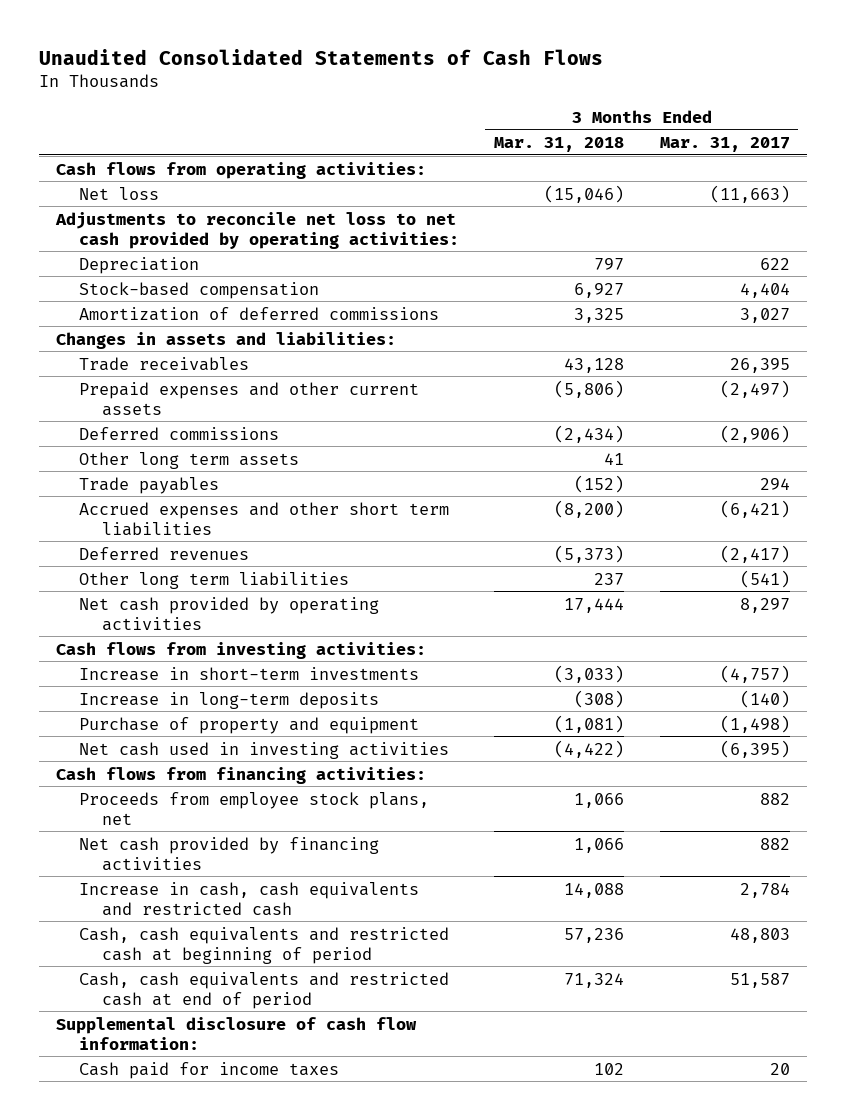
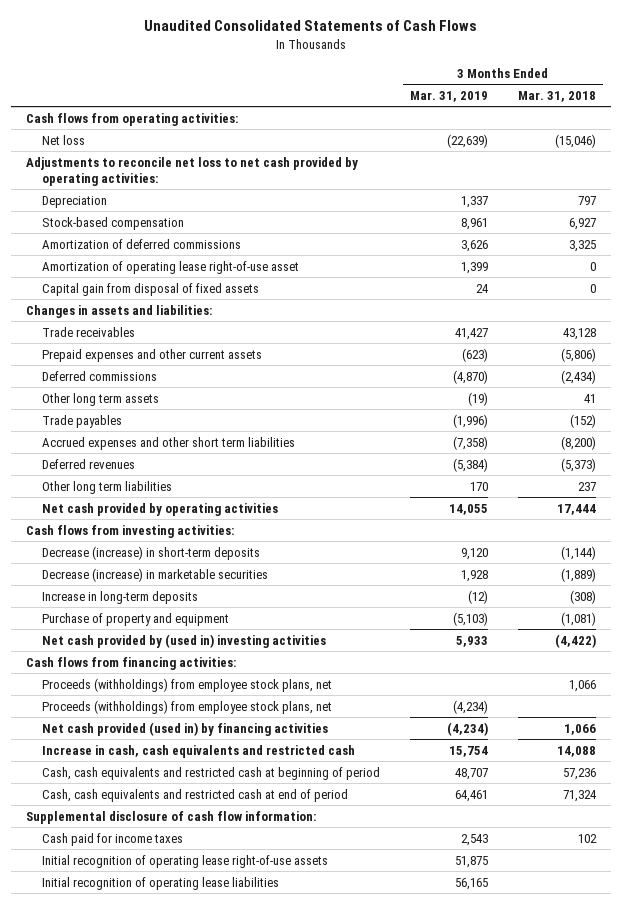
[659,136,790,152] Mar. 31, 2017 -> none
none -> [410,90,489,102] Mar. 31, 2019
none -> [42,260,300,274] Amortization of operating lease right-of-use asset
none -> [42,282,260,296] Capital gain from disposal of fixed assets
[79,666,420,681] Increase in short-term investments -> [42,545,261,560] Decrease (increase) in short-term deposits
[554,664,625,683] (3,033) -> [560,545,596,560] (1,144)
none -> [42,567,269,582] Decrease (increase) in marketable securities
[79,741,450,759] Net cash used in investing activities -> [42,633,327,648] Net cash provided by (used in) investing activities
[79,791,430,825] Proceeds from employee stock plans, net -> [42,677,333,692] Proceeds (withholdings) from employee stock plans, net
none -> [42,699,333,714] Proceeds (withholdings) from employee stock plans, net
[79,836,380,871] Net cash provided by financing activities -> [42,721,329,736] Net cash provided (used in) by financing activities
none -> [42,854,329,868] Initial recognition of operating lease right-of-use assets
none -> [42,876,280,890] Initial recognition of operating lease liabilities

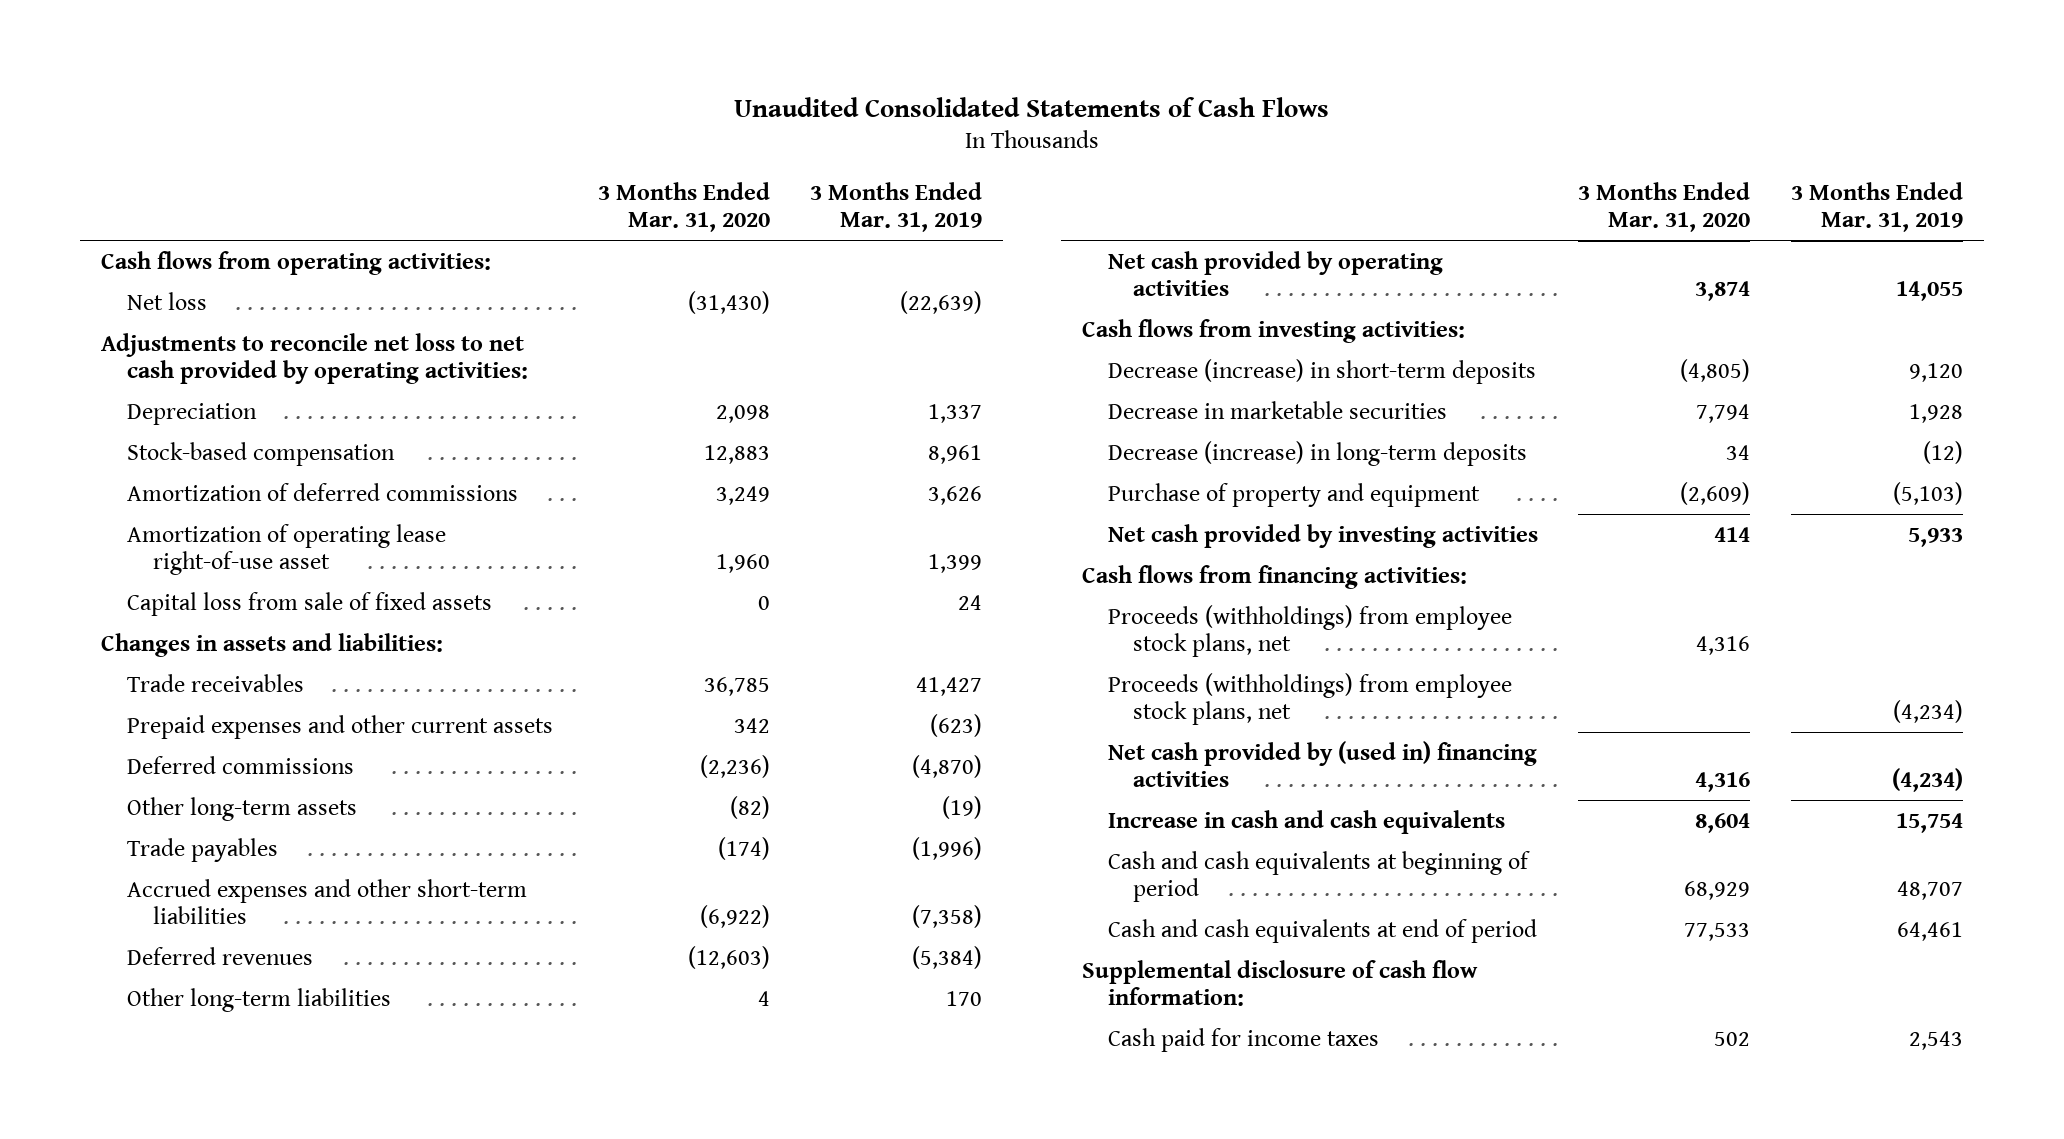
[517,90,596,102] Mar. 31, 2018 -> none
none -> [597,181,770,233] 3 Months Ended Mar. 31, 2020
[42,282,260,296] Capital gain from disposal of fixed assets -> [126,591,492,616] Capital loss from sale of fixed assets
[42,392,160,406] Other long term assets -> [126,796,357,821] Other long-term assets
[42,436,296,450] Accrued expenses and other short term liabilities -> [126,878,527,925] Accrued expenses and other short-term liabilities
[42,480,173,494] Other long term liabilities -> [126,987,391,1012] Other long-term liabilities
[42,567,269,582] Decrease (increase) in marketable securities -> [1107,400,1447,419] Decrease in marketable securities
[42,590,199,604] Increase in long-term deposits -> [1107,440,1527,466] Decrease (increase) in long-term deposits
[42,633,327,648] Net cash provided by (used in) investing activities -> [1107,523,1538,548] Net cash provided by investing activities
[42,721,329,736] Net cash provided (used in) by financing activities -> [1107,740,1537,788] Net cash provided by (used in) financing activities
[42,744,356,758] Increase in cash, cash equivalents and restricted cash -> [1107,809,1505,834] Increase in cash and cash equivalents
[42,766,381,780] Cash, cash equivalents and restricted cash at beginning of period -> [1107,850,1530,903] Cash and cash equivalents at beginning of period
[42,788,349,802] Cash, cash equivalents and restricted cash at end of period -> [1107,918,1537,943] Cash and cash equivalents at end of period
[42,854,329,868] Initial recognition of operating lease right-of-use assets -> none
[42,876,280,890] Initial recognition of operating lease liabilities -> none

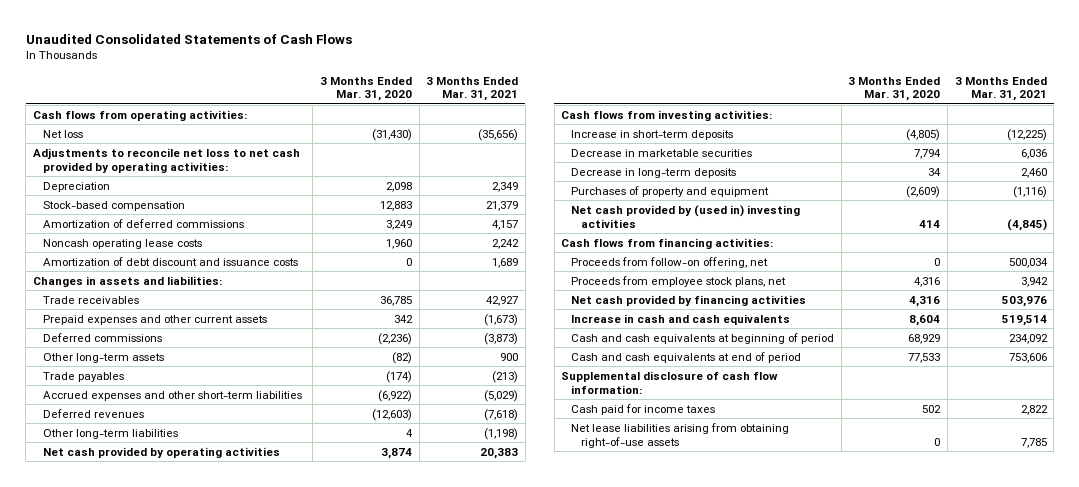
[810,181,983,233] 3 Months Ended Mar. 31, 2019 -> none
none -> [426,76,519,102] 3 Months Ended Mar. 31, 2021
[126,591,492,616] Capital loss from sale of fixed assets -> none
[126,523,446,576] Amortization of operating lease right-of-use asset -> [42,238,202,249] Noncash operating lease costs
none -> [42,256,298,266] Amortization of debt discount and issuance costs
[1107,358,1536,384] Decrease (increase) in short-term deposits -> [571,129,734,140] Increase in short-term deposits
[1107,440,1527,466] Decrease (increase) in long-term deposits -> [571,167,737,178] Decrease in long-term deposits
[1107,482,1480,507] Purchase of property and equipment -> [571,185,770,197] Purchases of property and equipment
[1107,523,1538,548] Net cash provided by investing activities -> [571,204,801,228] Net cash provided by (used in) investing activities
[1107,672,1512,726] Proceeds (withholdings) from employee stock plans, net -> none
none -> [571,256,769,268] Proceeds from follow-on offering, net
[1107,604,1512,658] Proceeds (withholdings) from employee stock plans, net -> [571,275,787,287] Proceeds from employee stock plans, net
[1107,740,1537,788] Net cash provided by (used in) financing activities -> [571,294,807,306] Net cash provided by financing activities
none -> [571,422,790,448] Net lease liabilities arising from obtaining right-of-use assets

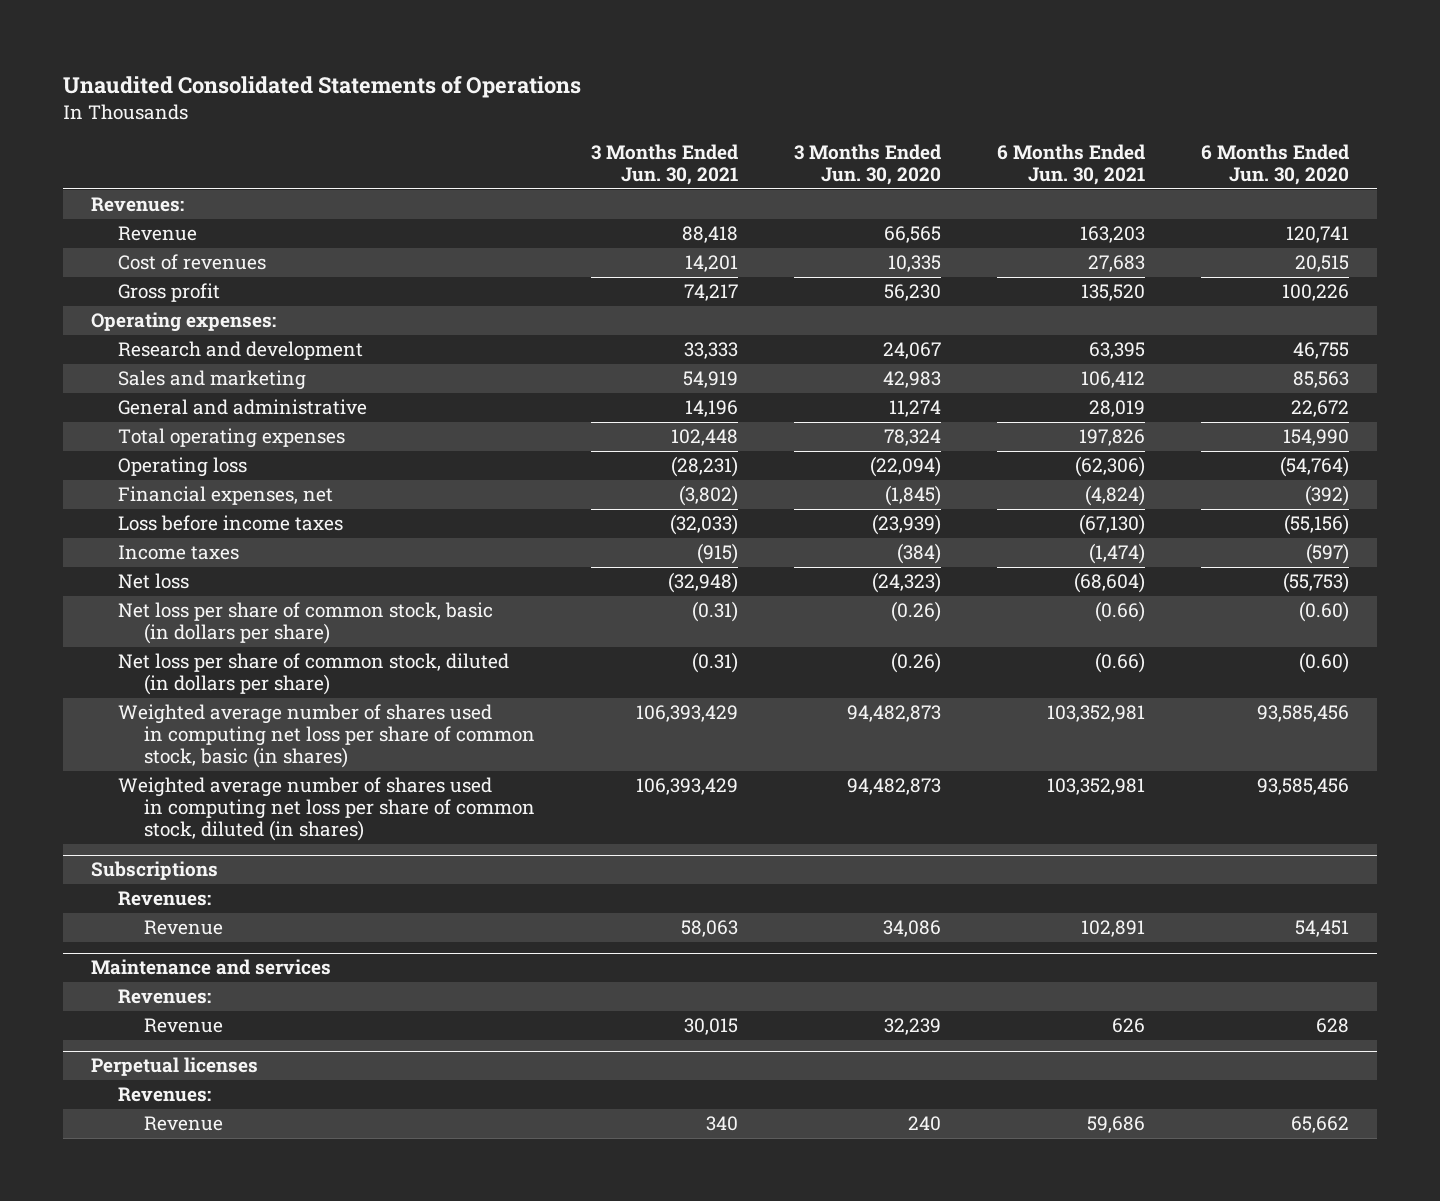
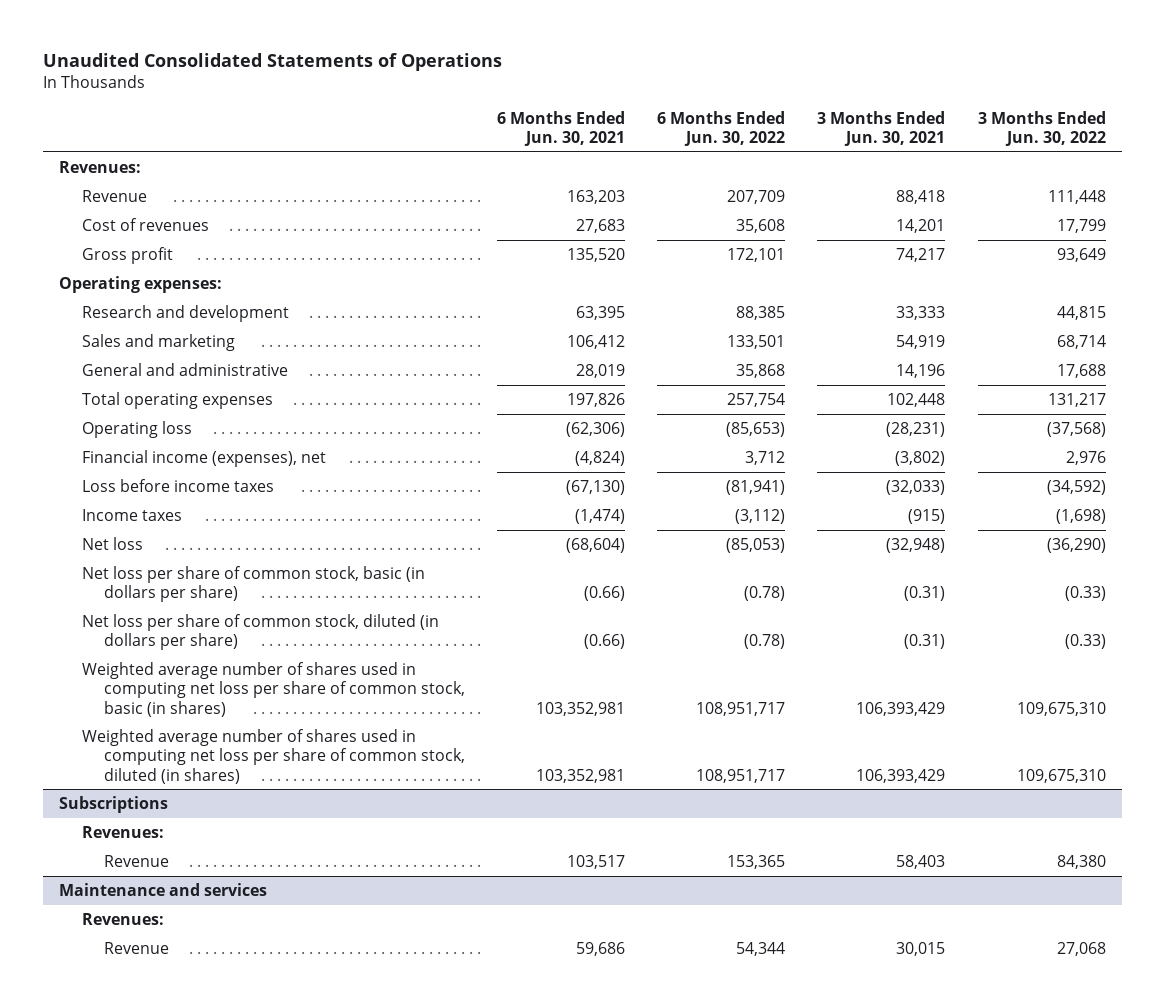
[794,143,942,185] 3 Months Ended Jun. 30, 2020 -> none
[1200,143,1349,185] 6 Months Ended Jun. 30, 2020 -> none
none -> [657,110,786,146] 6 Months Ended Jun. 30, 2022
none -> [977,110,1106,146] 3 Months Ended Jun. 30, 2022
[117,486,333,506] Financial expenses, net -> [81,449,326,467] Financial income (expenses), net
[681,920,739,938] 58,063 -> [896,854,946,869] 58,403
[1081,920,1146,938] 102,891 -> [567,854,626,869] 103,517
[91,1057,259,1077] Perpetual licenses -> none
[117,1087,211,1103] Revenues: -> none
[144,1116,224,1132] Revenue -> none
[1112,1018,1146,1034] 626 -> [576,941,626,956] 59,686

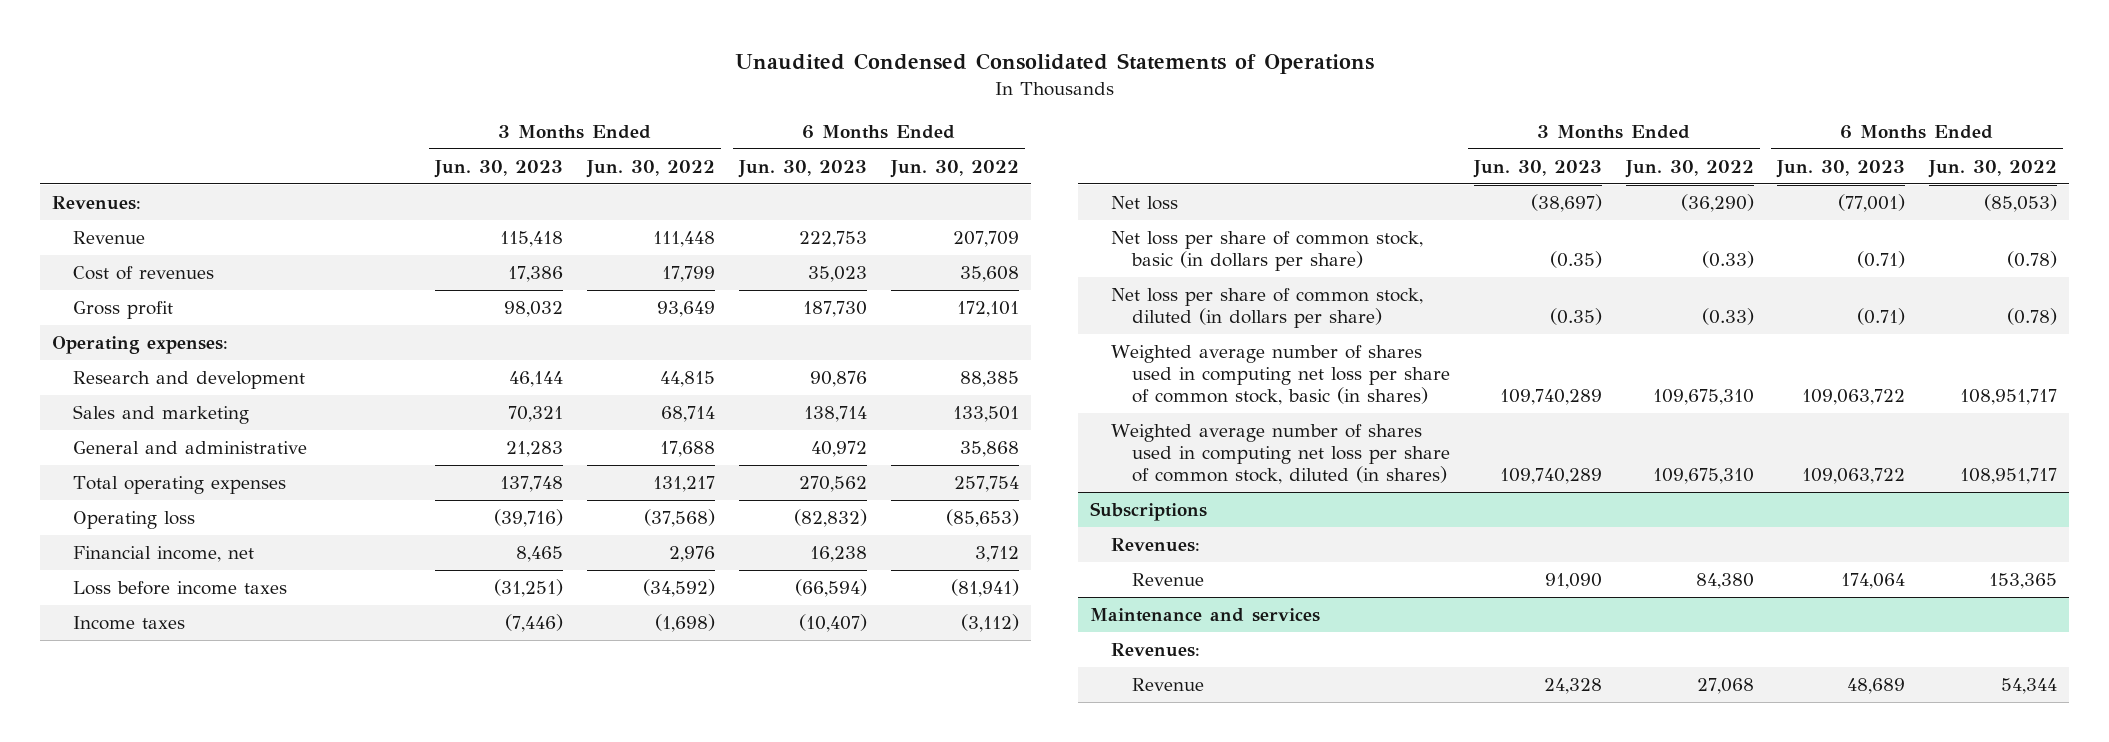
[43,53,503,72] Unaudited Consolidated Statements of Operations -> [734,53,1374,75] Unaudited Condensed Consolidated Statements of Operations
[497,110,626,146] 6 Months Ended Jun. 30, 2021 -> none
[817,110,946,146] 3 Months Ended Jun. 30, 2021 -> none
none -> [434,159,564,178] Jun. 30, 2023
none -> [738,159,868,178] Jun. 30, 2023
[81,449,326,467] Financial income (expenses), net -> [72,545,254,562] Financial income, net

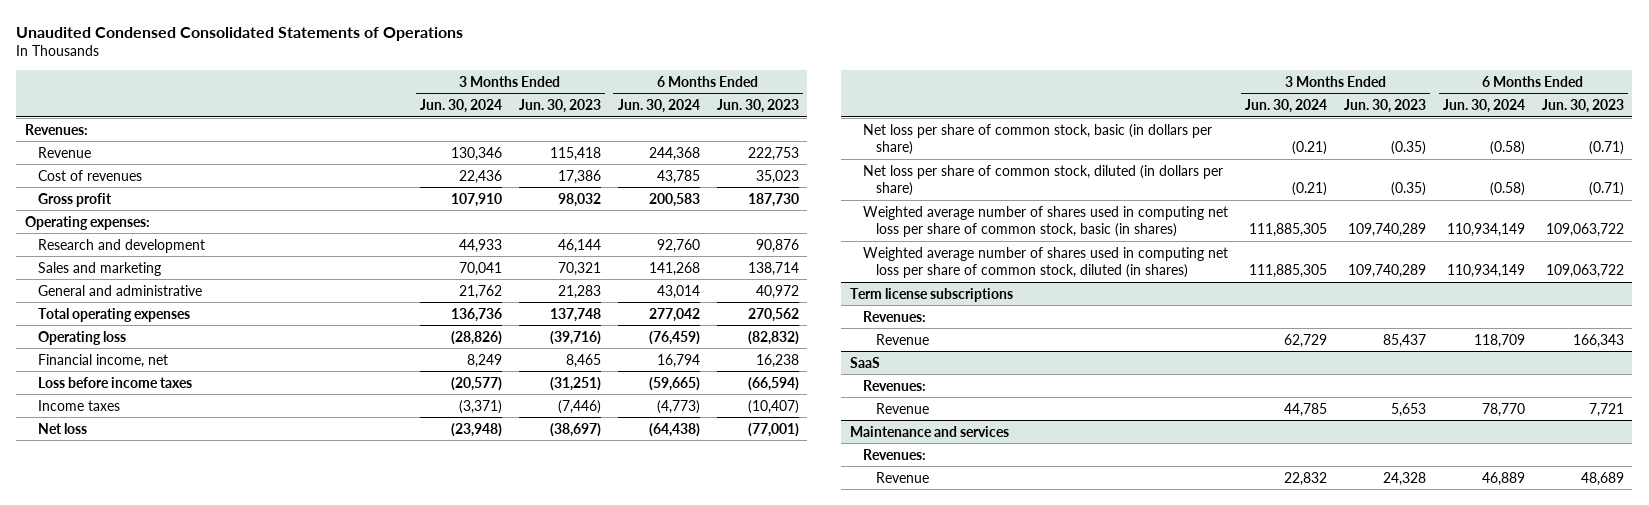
[586,159,716,178] Jun. 30, 2022 -> none
[889,159,1019,178] Jun. 30, 2022 -> none
none -> [419,98,502,113] Jun. 30, 2024
none -> [617,98,700,113] Jun. 30, 2024
[1090,501,1208,521] Subscriptions -> [849,287,1013,302] Term license subscriptions
[1544,572,1602,589] 91,090 -> [1383,333,1427,348] 85,437
[1841,572,1906,589] 174,064 -> [1572,333,1624,348] 166,343
none -> [849,356,880,368] SaaS
none -> [863,379,927,391] Revenues:
none -> [876,402,930,414] Revenue

